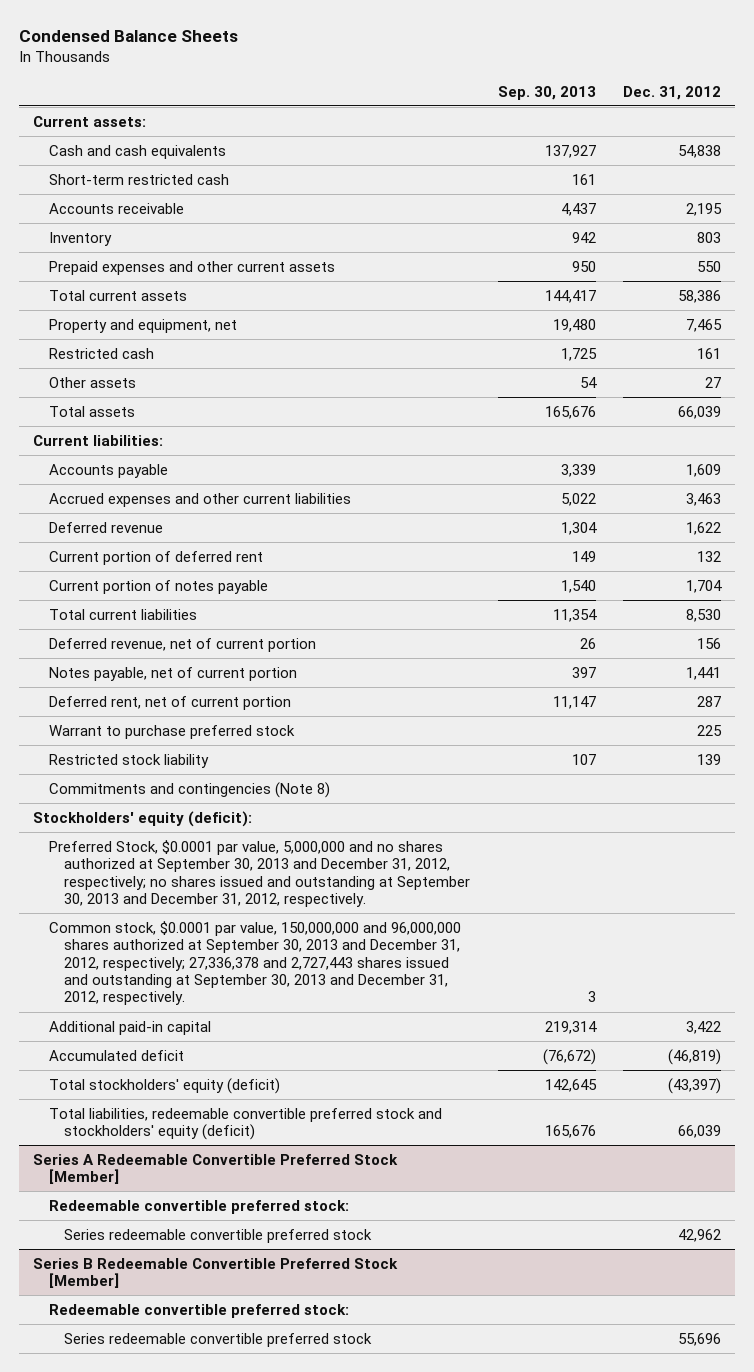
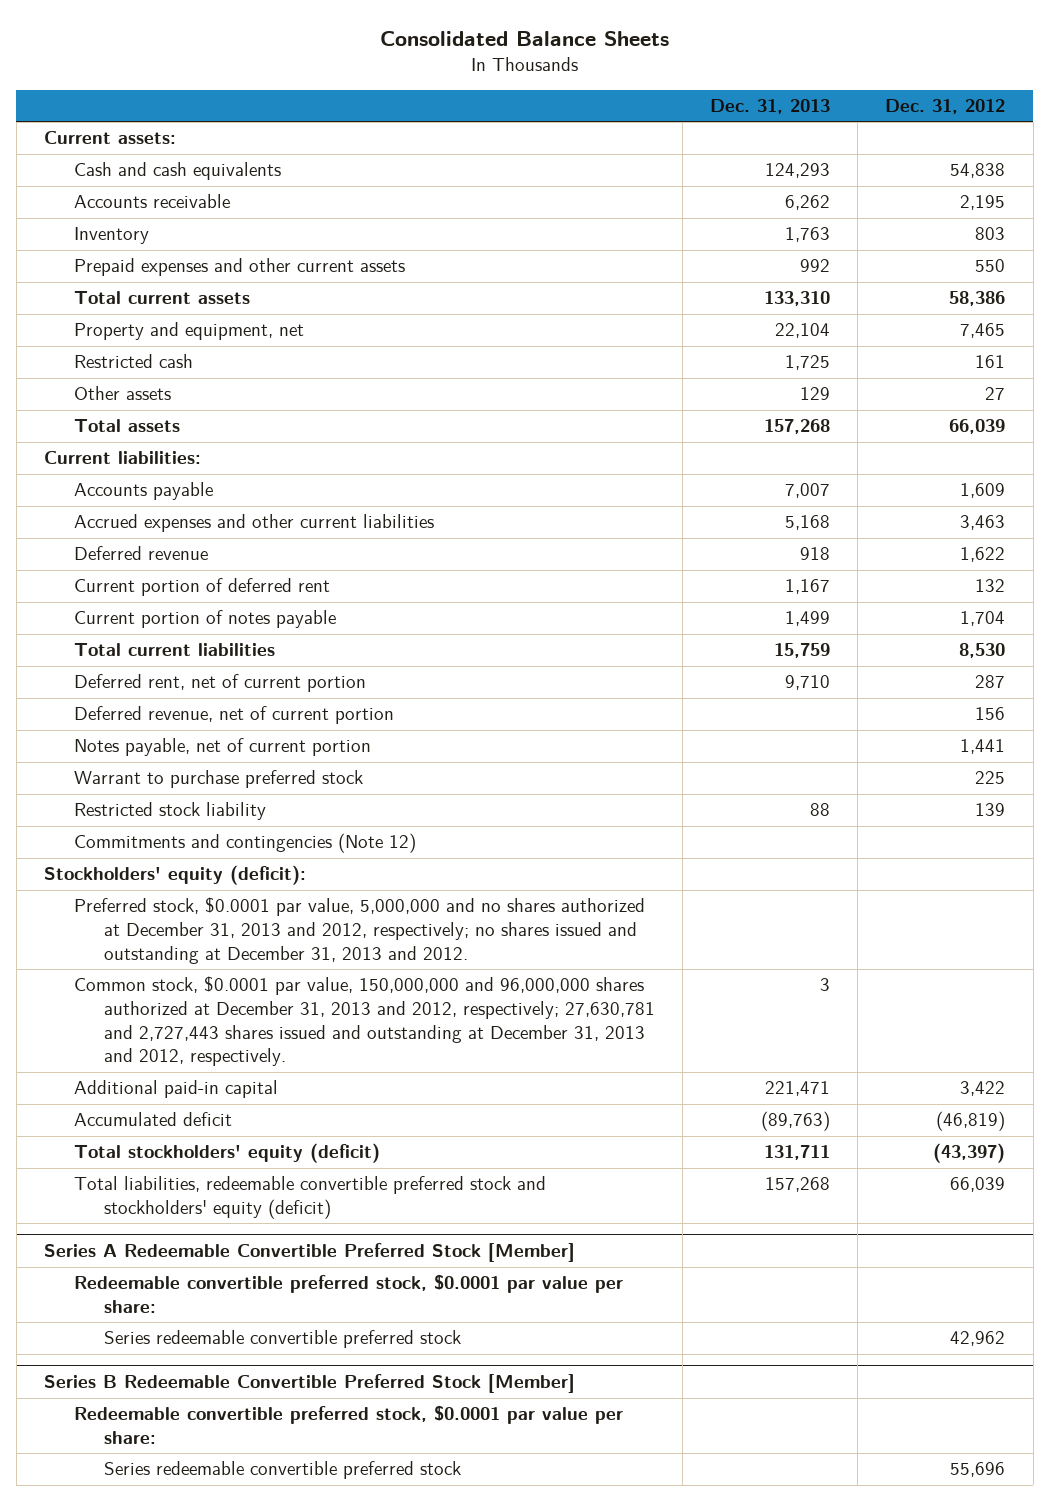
[19,30,239,43] Condensed Balance Sheets -> [379,30,669,46] Consolidated Balance Sheets
[497,85,596,100] Sep. 30, 2013 -> none
none -> [710,99,831,115] Dec. 31, 2013
[48,173,229,185] Short-term restricted cash -> none
[48,695,291,710] Deferred rent, net of current portion -> [73,674,366,693] Deferred rent, net of current portion
[48,781,330,798] Commitments and contingencies (Note 8) -> [73,833,416,854] Commitments and contingencies (Note 12)
[48,839,470,907] Preferred Stock, $0.0001 par value, 5,000,000 and no shares authorized at September 30, 2013 and December 31, 2012, respectively; no shares issued and outstanding at September 30, 2013 and December 31, 2012, respectively. -> [73,897,645,964] Preferred stock, $0.0001 par value, 5,000,000 and no shares authorized at December 31, 2013 and 2012, respectively; no shares issued and outstanding at December 31, 2013 and 2012.
[48,920,461,1006] Common stock, $0.0001 par value, 150,000,000 and 96,000,000 shares authorized at September 30, 2013 and December 31, 2012, respectively; 27,336,378 and 2,727,443 shares issued and outstanding at September 30, 2013 and December 31, 2012, respectively. -> [73,976,655,1067] Common stock, $0.0001 par value, 150,000,000 and 96,000,000 shares authorized at December 31, 2013 and 2012, respectively; 27,630,781 and 2,727,443 shares issued and outstanding at December 31, 2013 and 2012, respectively.
[48,1199,349,1214] Redeemable convertible preferred stock: -> [73,1274,623,1314] Redeemable convertible preferred stock, $0.0001 par value per share:
[48,1303,349,1318] Redeemable convertible preferred stock: -> [73,1405,623,1445] Redeemable convertible preferred stock, $0.0001 par value per share:

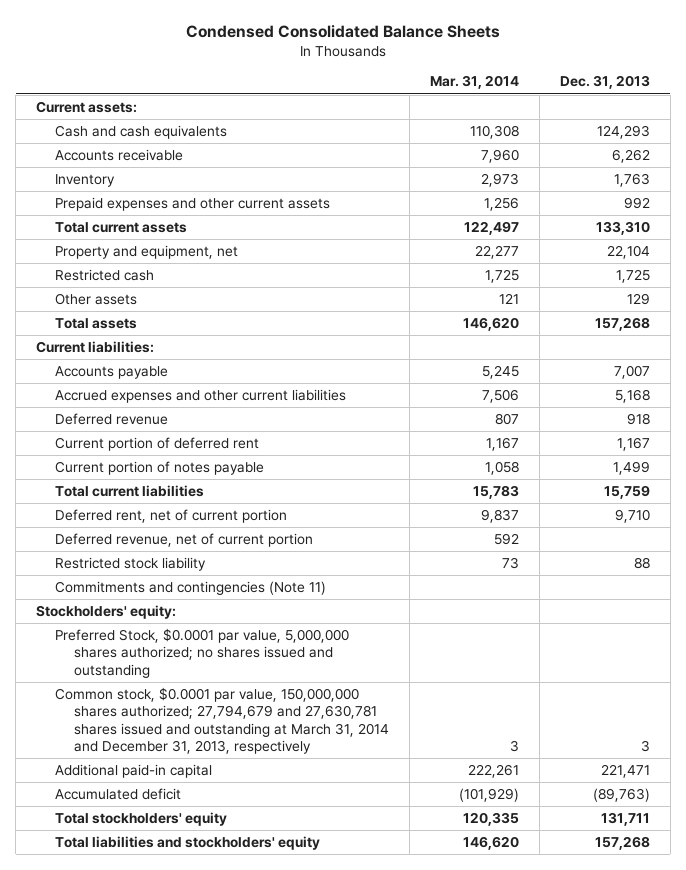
[379,30,669,46] Consolidated Balance Sheets -> [186,25,501,39] Condensed Consolidated Balance Sheets
[885,99,1006,115] Dec. 31, 2012 -> none
none -> [429,75,519,90] Mar. 31, 2014
[73,738,371,757] Notes payable, net of current portion -> none
[73,770,363,789] Warrant to purchase preferred stock -> none
[73,833,416,854] Commitments and contingencies (Note 12) -> [55,580,327,595] Commitments and contingencies (Note 11)
[44,865,307,886] Stockholders' equity (deficit): -> [36,604,177,619] Stockholders' equity:
[73,897,645,964] Preferred stock, $0.0001 par value, 5,000,000 and no shares authorized at December 31, 2013 and 2012, respectively; no shares issued and outstanding at December 31, 2013 and 2012. -> [55,627,350,678] Preferred Stock, $0.0001 par value, 5,000,000 shares authorized; no shares issued and outstanding
[73,976,655,1067] Common stock, $0.0001 par value, 150,000,000 and 96,000,000 shares authorized at December 31, 2013 and 2012, respectively; 27,630,781 and 2,727,443 shares issued and outstanding at December 31, 2013 and 2012, respectively. -> [55,686,389,754] Common stock, $0.0001 par value, 150,000,000 shares authorized; 27,794,679 and 27,630,781 shares issued and outstanding at March 31, 2014 and December 31, 2013, respectively
[44,1243,576,1263] Series A Redeemable Convertible Preferred Stock [Member] -> none
[73,1274,623,1314] Redeemable convertible preferred stock, $0.0001 par value per share: -> none
[103,1330,461,1349] Series redeemable convertible preferred stock -> none
[44,1374,576,1394] Series B Redeemable Convertible Preferred Stock [Member] -> none
[73,1405,623,1445] Redeemable convertible preferred stock, $0.0001 par value per share: -> none
[103,1461,461,1480] Series redeemable convertible preferred stock -> none
[73,1143,380,1164] Total stockholders' equity (deficit) -> [55,811,228,826] Total stockholders' equity
[73,1176,546,1220] Total liabilities, redeemable convertible preferred stock and stockholders' equity (deficit) -> [55,835,321,850] Total liabilities and stockholders' equity

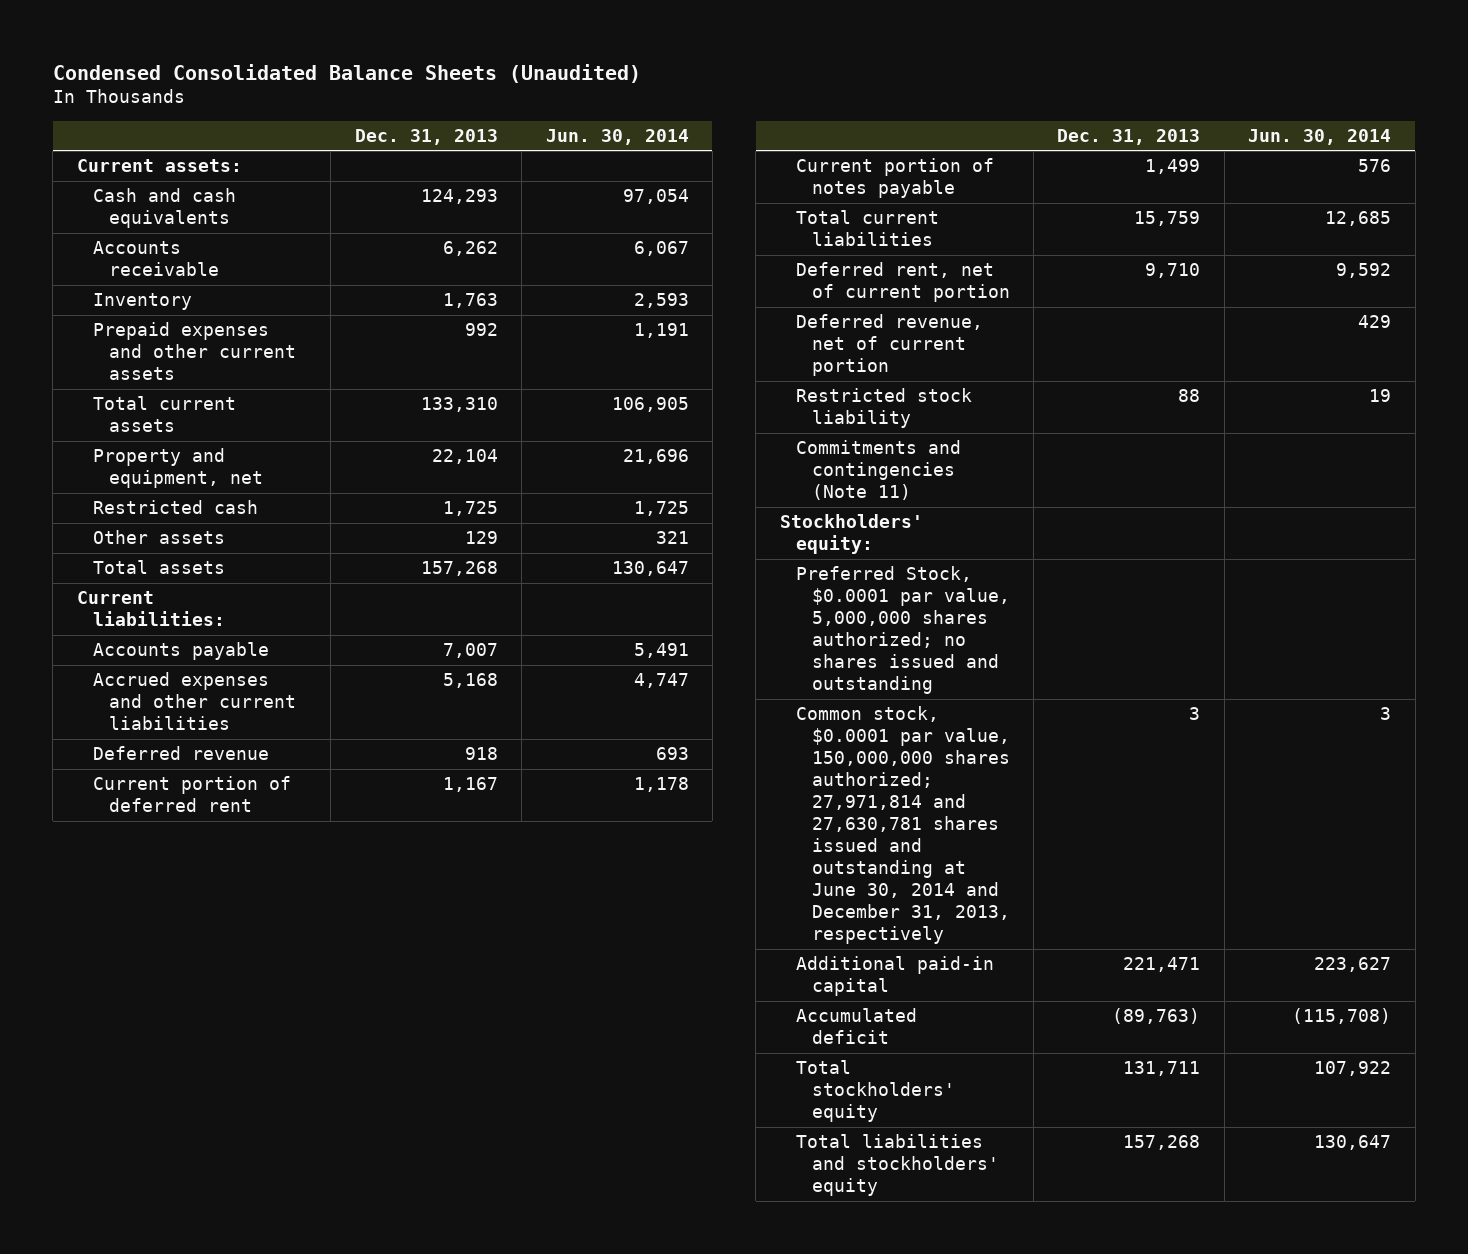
[186,25,501,39] Condensed Consolidated Balance Sheets -> [52,63,641,83] Condensed Consolidated Balance Sheets (Unaudited)
[429,75,519,90] Mar. 31, 2014 -> none
none -> [545,128,689,145] Jun. 30, 2014
[55,686,389,754] Common stock, $0.0001 par value, 150,000,000 shares authorized; 27,794,679 and 27,630,781 shares issued and outstanding at March 31, 2014 and December 31, 2013, respectively -> [795,706,1010,945] Common stock, $0.0001 par value, 150,000,000 shares authorized; 27,971,814 and 27,630,781 shares issued and outstanding at June 30, 2014 and December 31, 2013, respectively

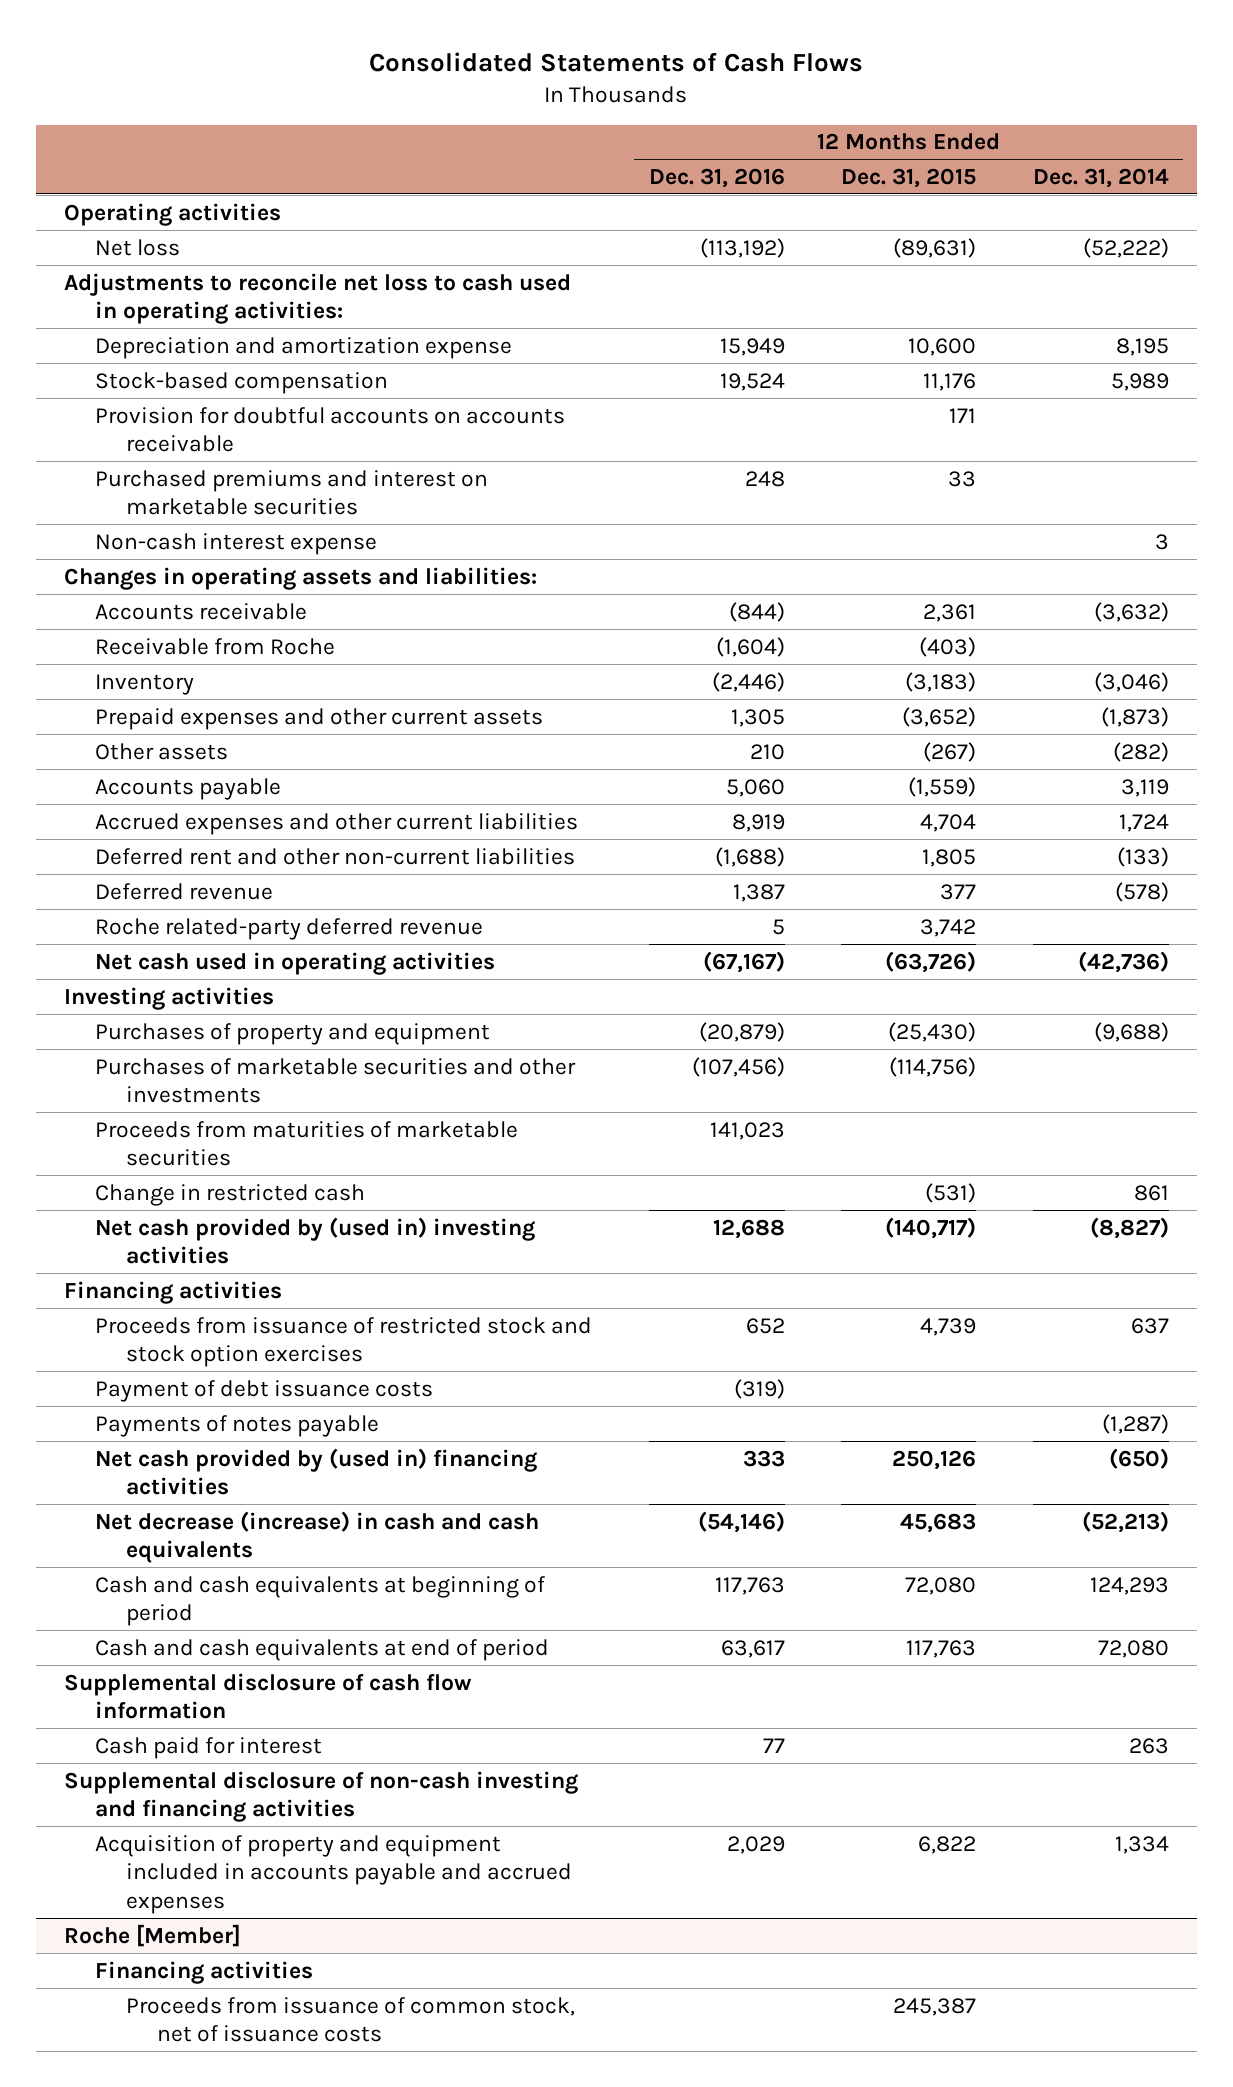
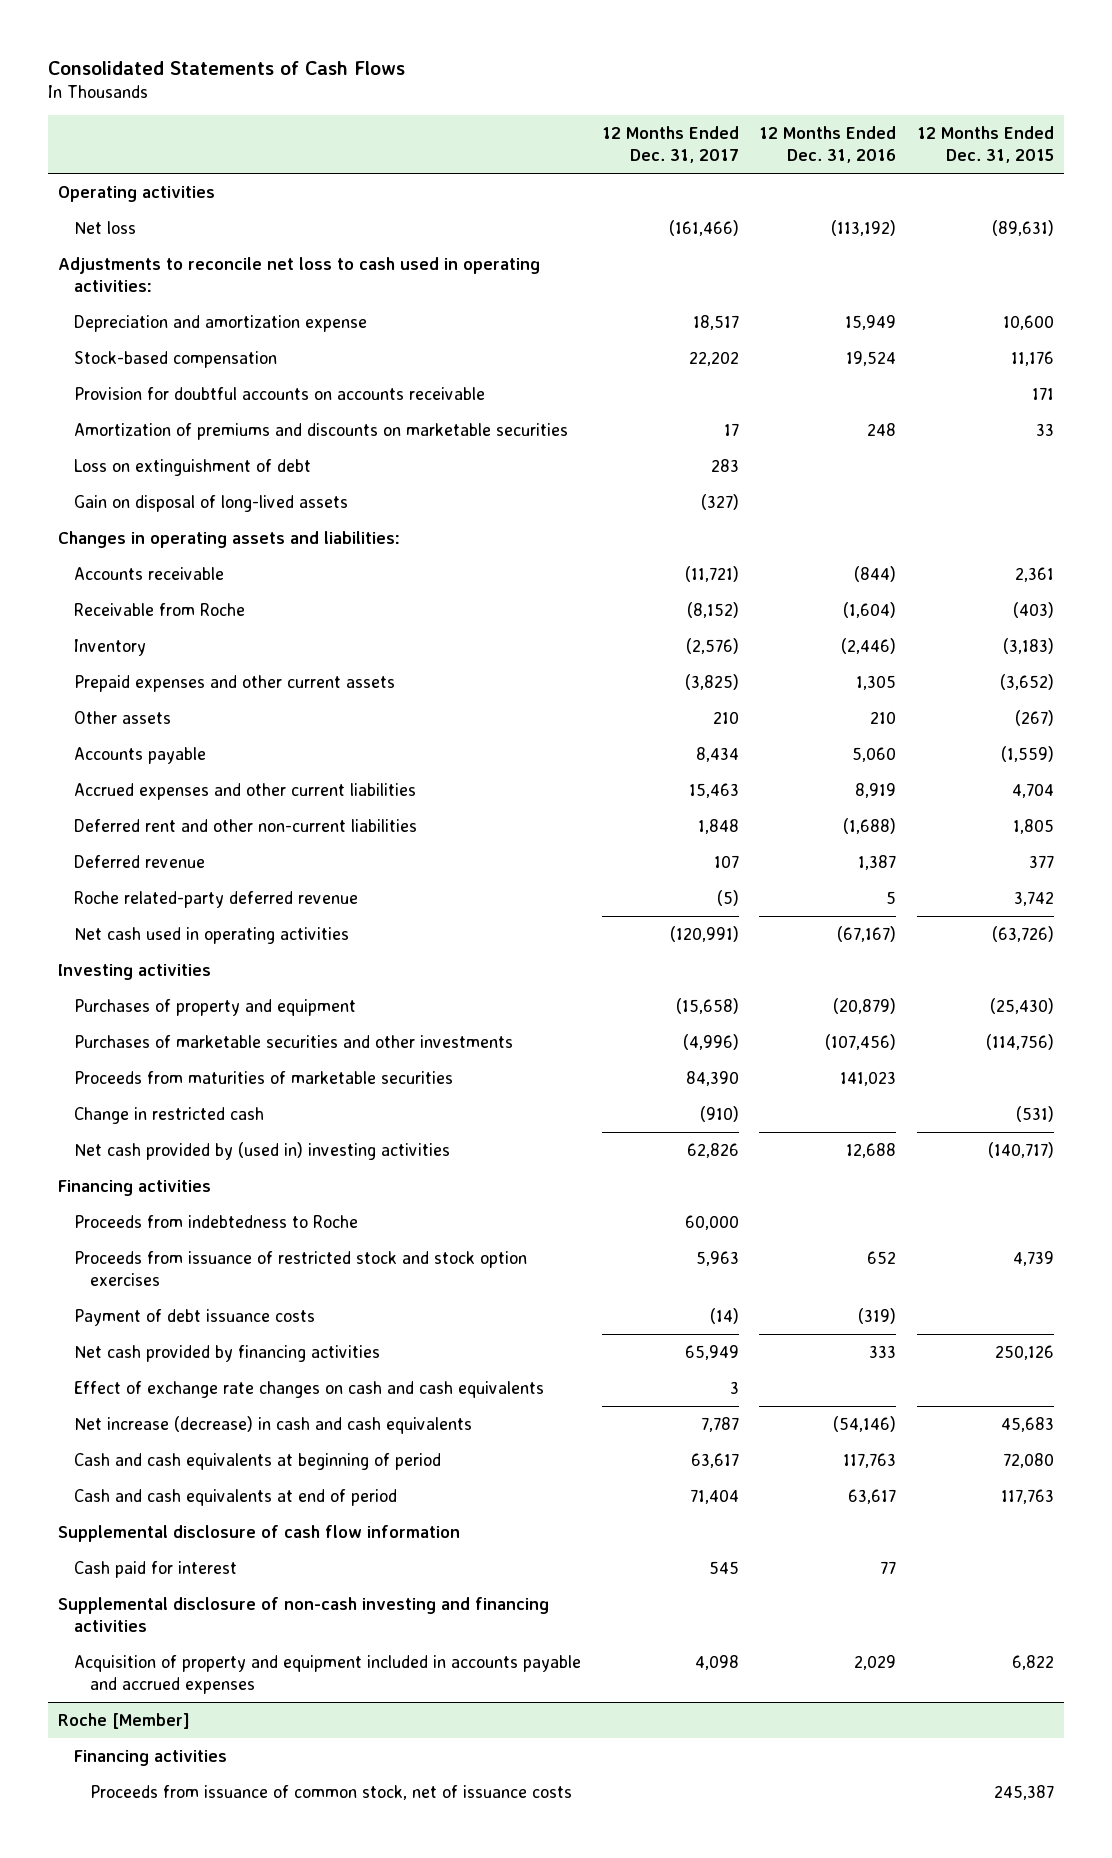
[1032,167,1169,188] Dec. 31, 2014 -> none
none -> [601,126,739,164] 12 Months Ended Dec. 31, 2017
[94,532,377,555] Non-cash interest expense -> none
[94,469,488,516] Purchased premiums and interest on marketable securities -> [74,422,569,440] Amortization of premiums and discounts on marketable securities
none -> [74,458,312,476] Loss on extinguishment of debt
none -> [74,494,349,512] Gain on disposal of long-lived assets
none -> [74,1214,359,1228] Proceeds from indebtedness to Roche
[94,1414,379,1437] Payments of notes payable -> none
[94,1447,537,1496] Net cash provided by (used in) financing activities -> [74,1344,381,1362] Net cash provided by financing activities
none -> [74,1380,545,1398] Effect of exchange rate changes on cash and cash equivalents
[94,1510,539,1564] Net decrease (increase) in cash and cash equivalents -> [74,1415,473,1434] Net increase (decrease) in cash and cash equivalents

